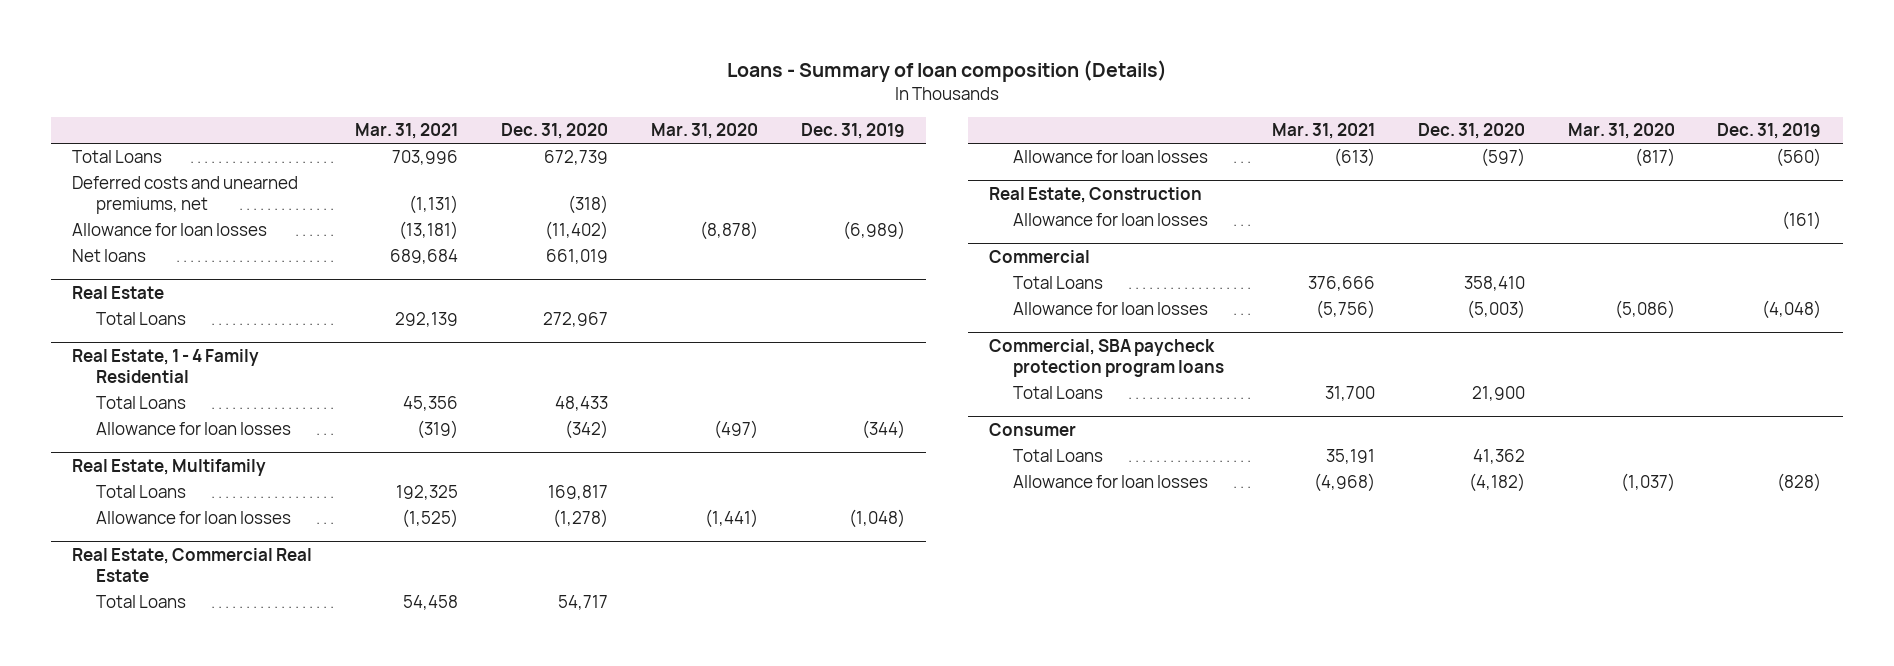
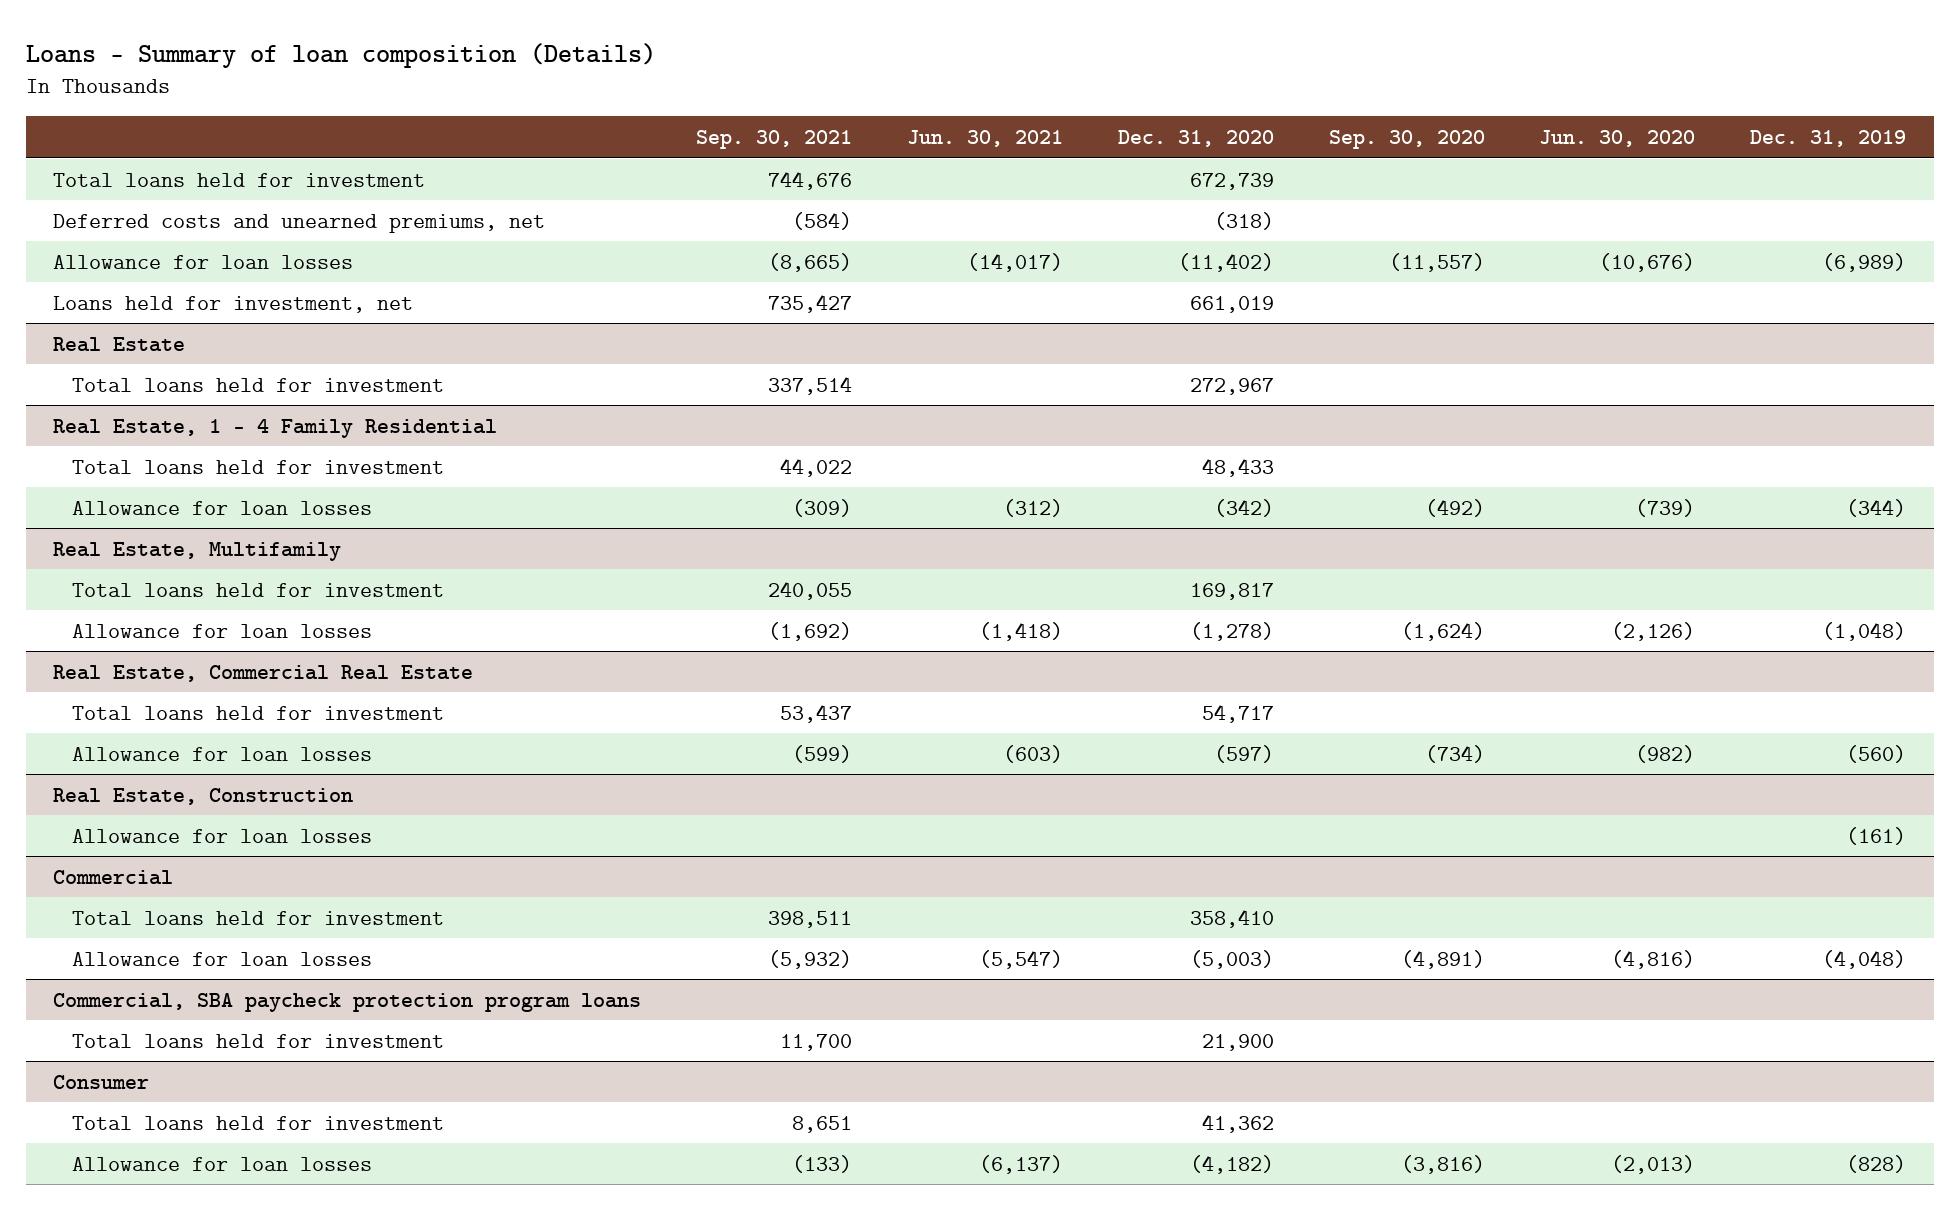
[355,123,459,140] Mar. 31, 2021 -> none
[650,123,758,140] Mar. 31, 2020 -> none
none -> [695,129,852,149] Sep. 30, 2021
none -> [906,129,1063,147] Jun. 30, 2021
none -> [1328,129,1485,149] Sep. 30, 2020
none -> [1539,129,1696,147] Jun. 30, 2020
[72,150,163,164] Total Loans -> [53,172,426,187] Total loans held for investment
[72,249,147,263] Net loans -> [53,295,414,313] Loans held for investment, net
[96,312,187,326] Total Loans -> [72,377,445,392] Total loans held for investment
[96,396,187,410] Total Loans -> [72,459,445,474] Total loans held for investment
[96,485,187,499] Total Loans -> [72,582,445,597] Total loans held for investment
[96,595,187,609] Total Loans -> [72,705,445,720] Total loans held for investment
[1012,276,1103,290] Total Loans -> [72,910,445,925] Total loans held for investment
[1012,386,1103,400] Total Loans -> [72,1033,445,1048] Total loans held for investment
[1012,449,1103,463] Total Loans -> [72,1115,445,1130] Total loans held for investment

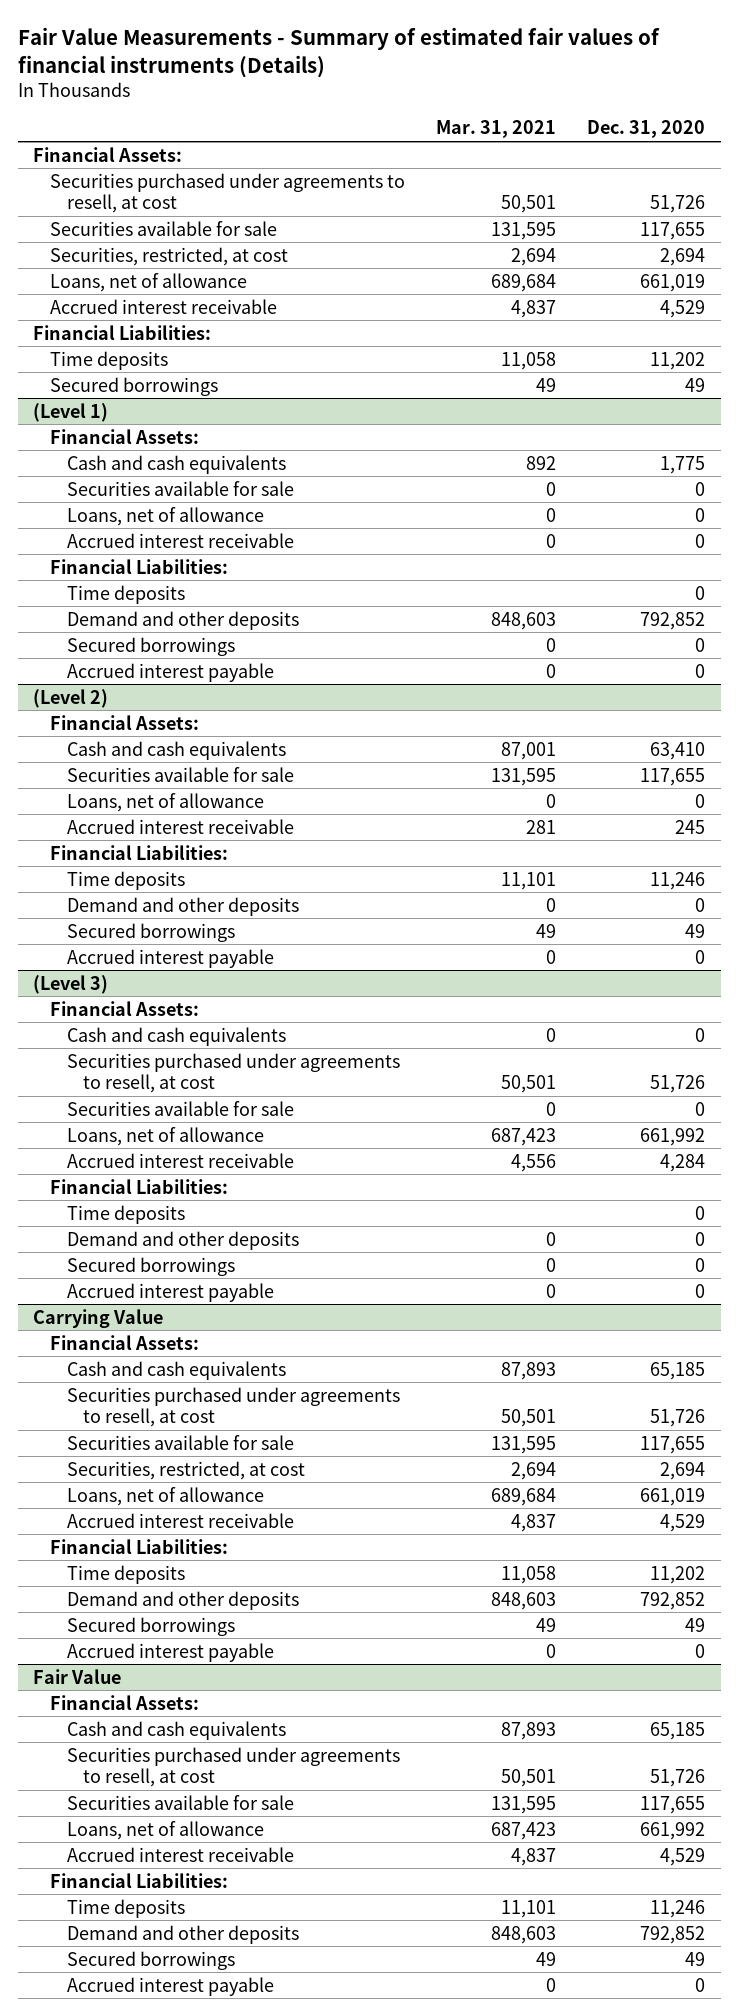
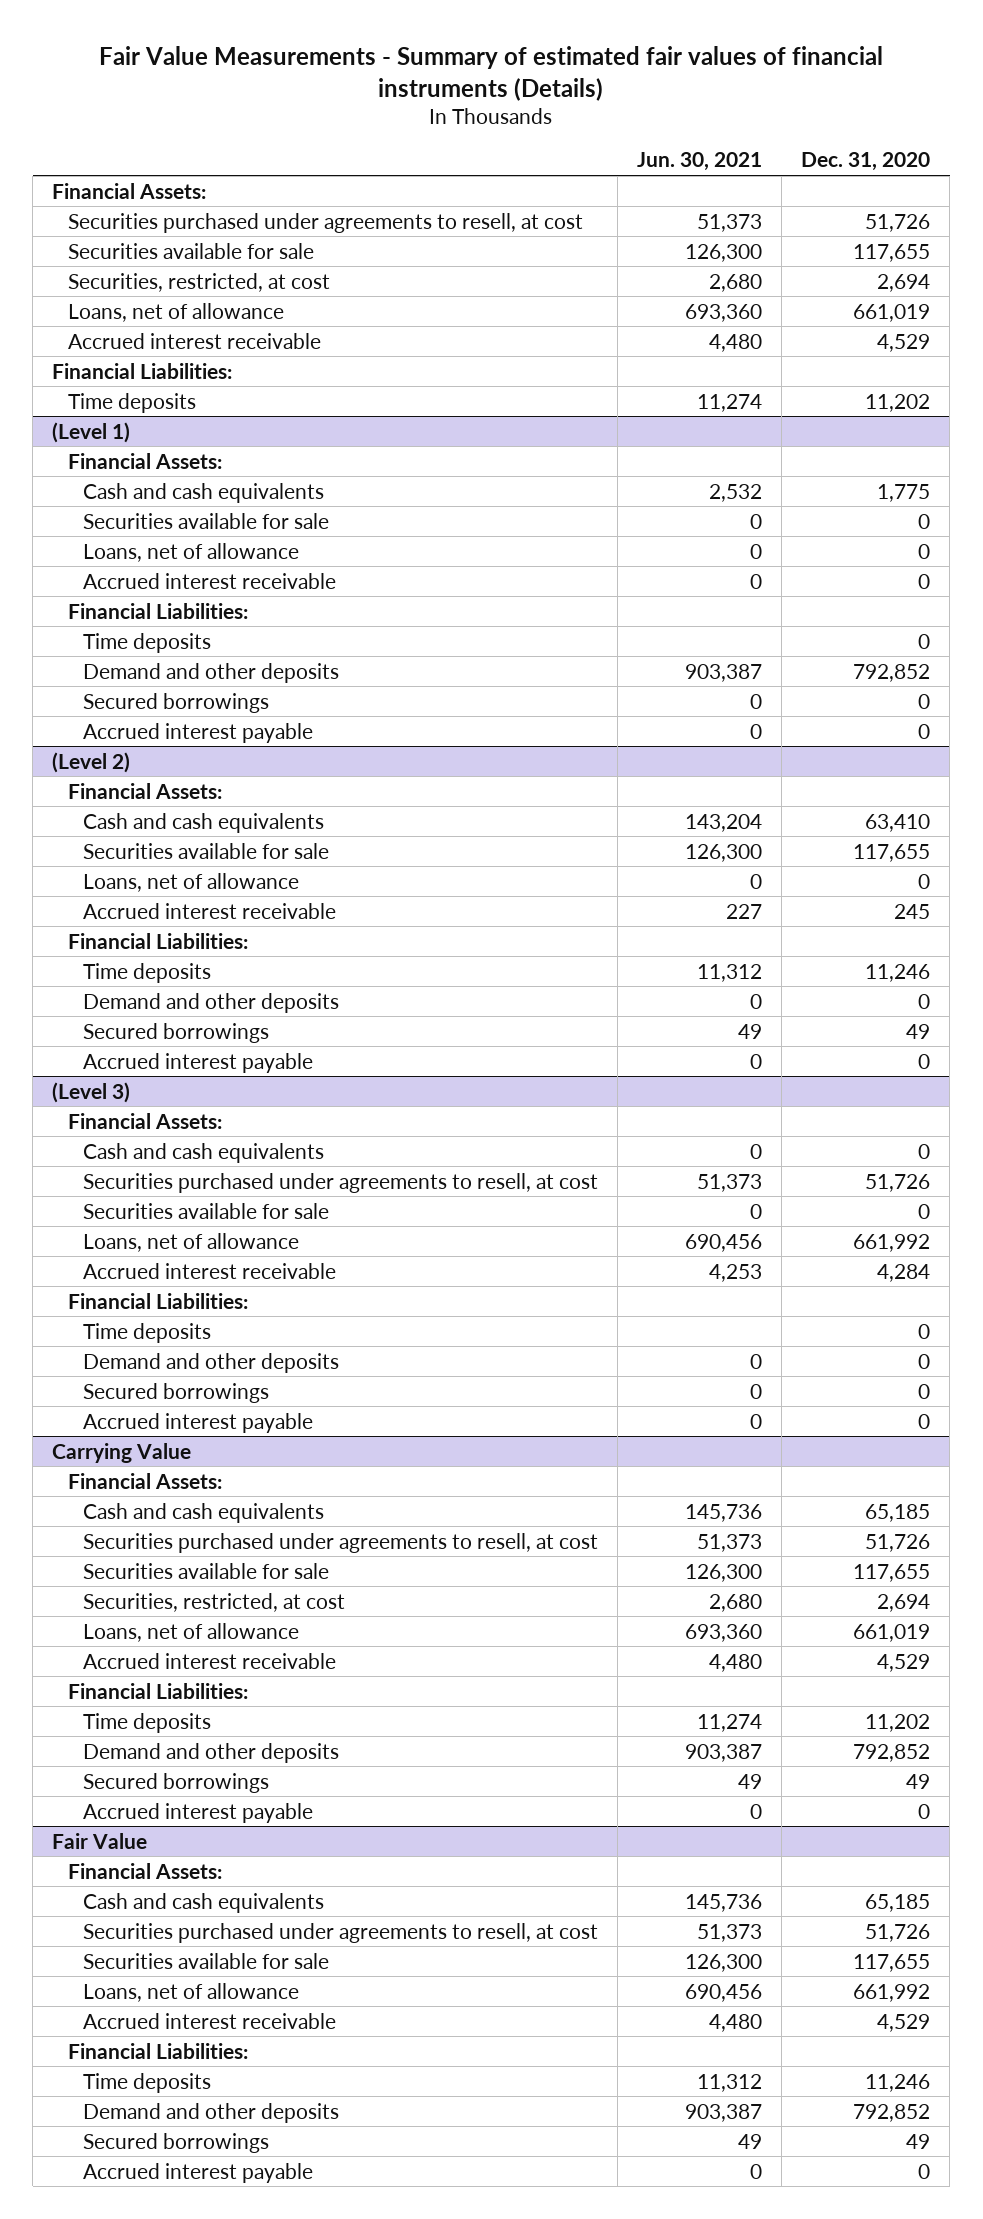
[435,120,556,139] Mar. 31, 2021 -> none
none -> [637,152,763,172] Jun. 30, 2021
[49,376,218,396] Secured borrowings -> none

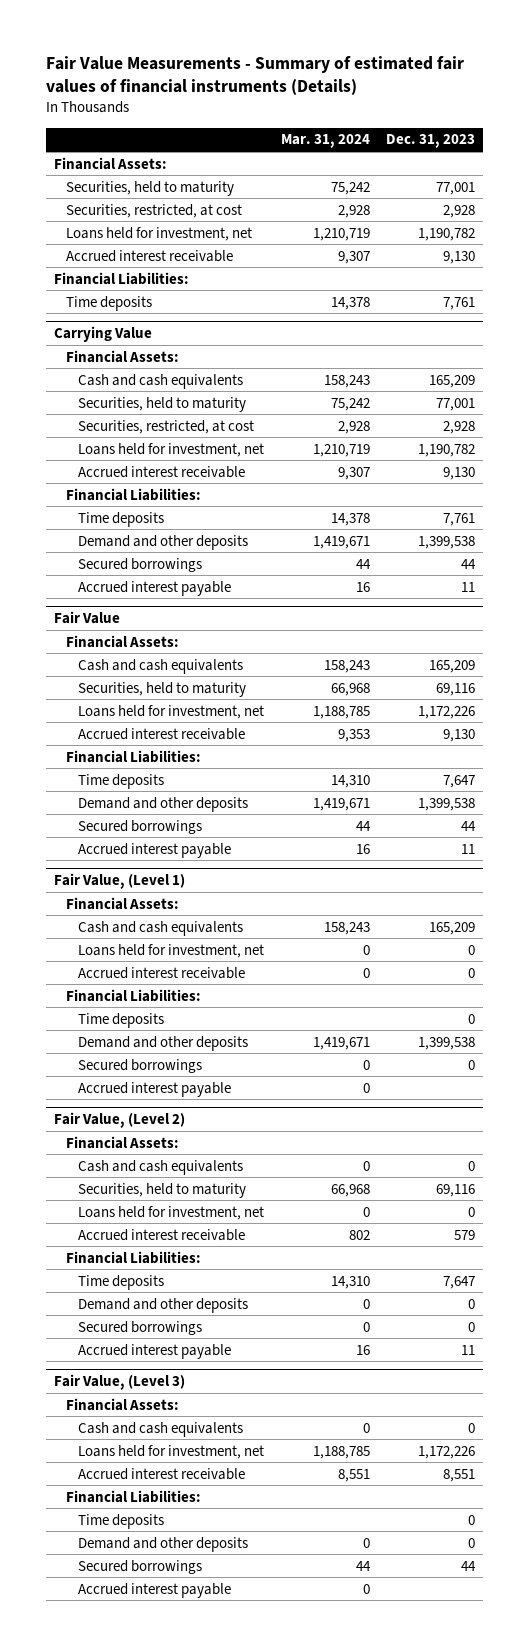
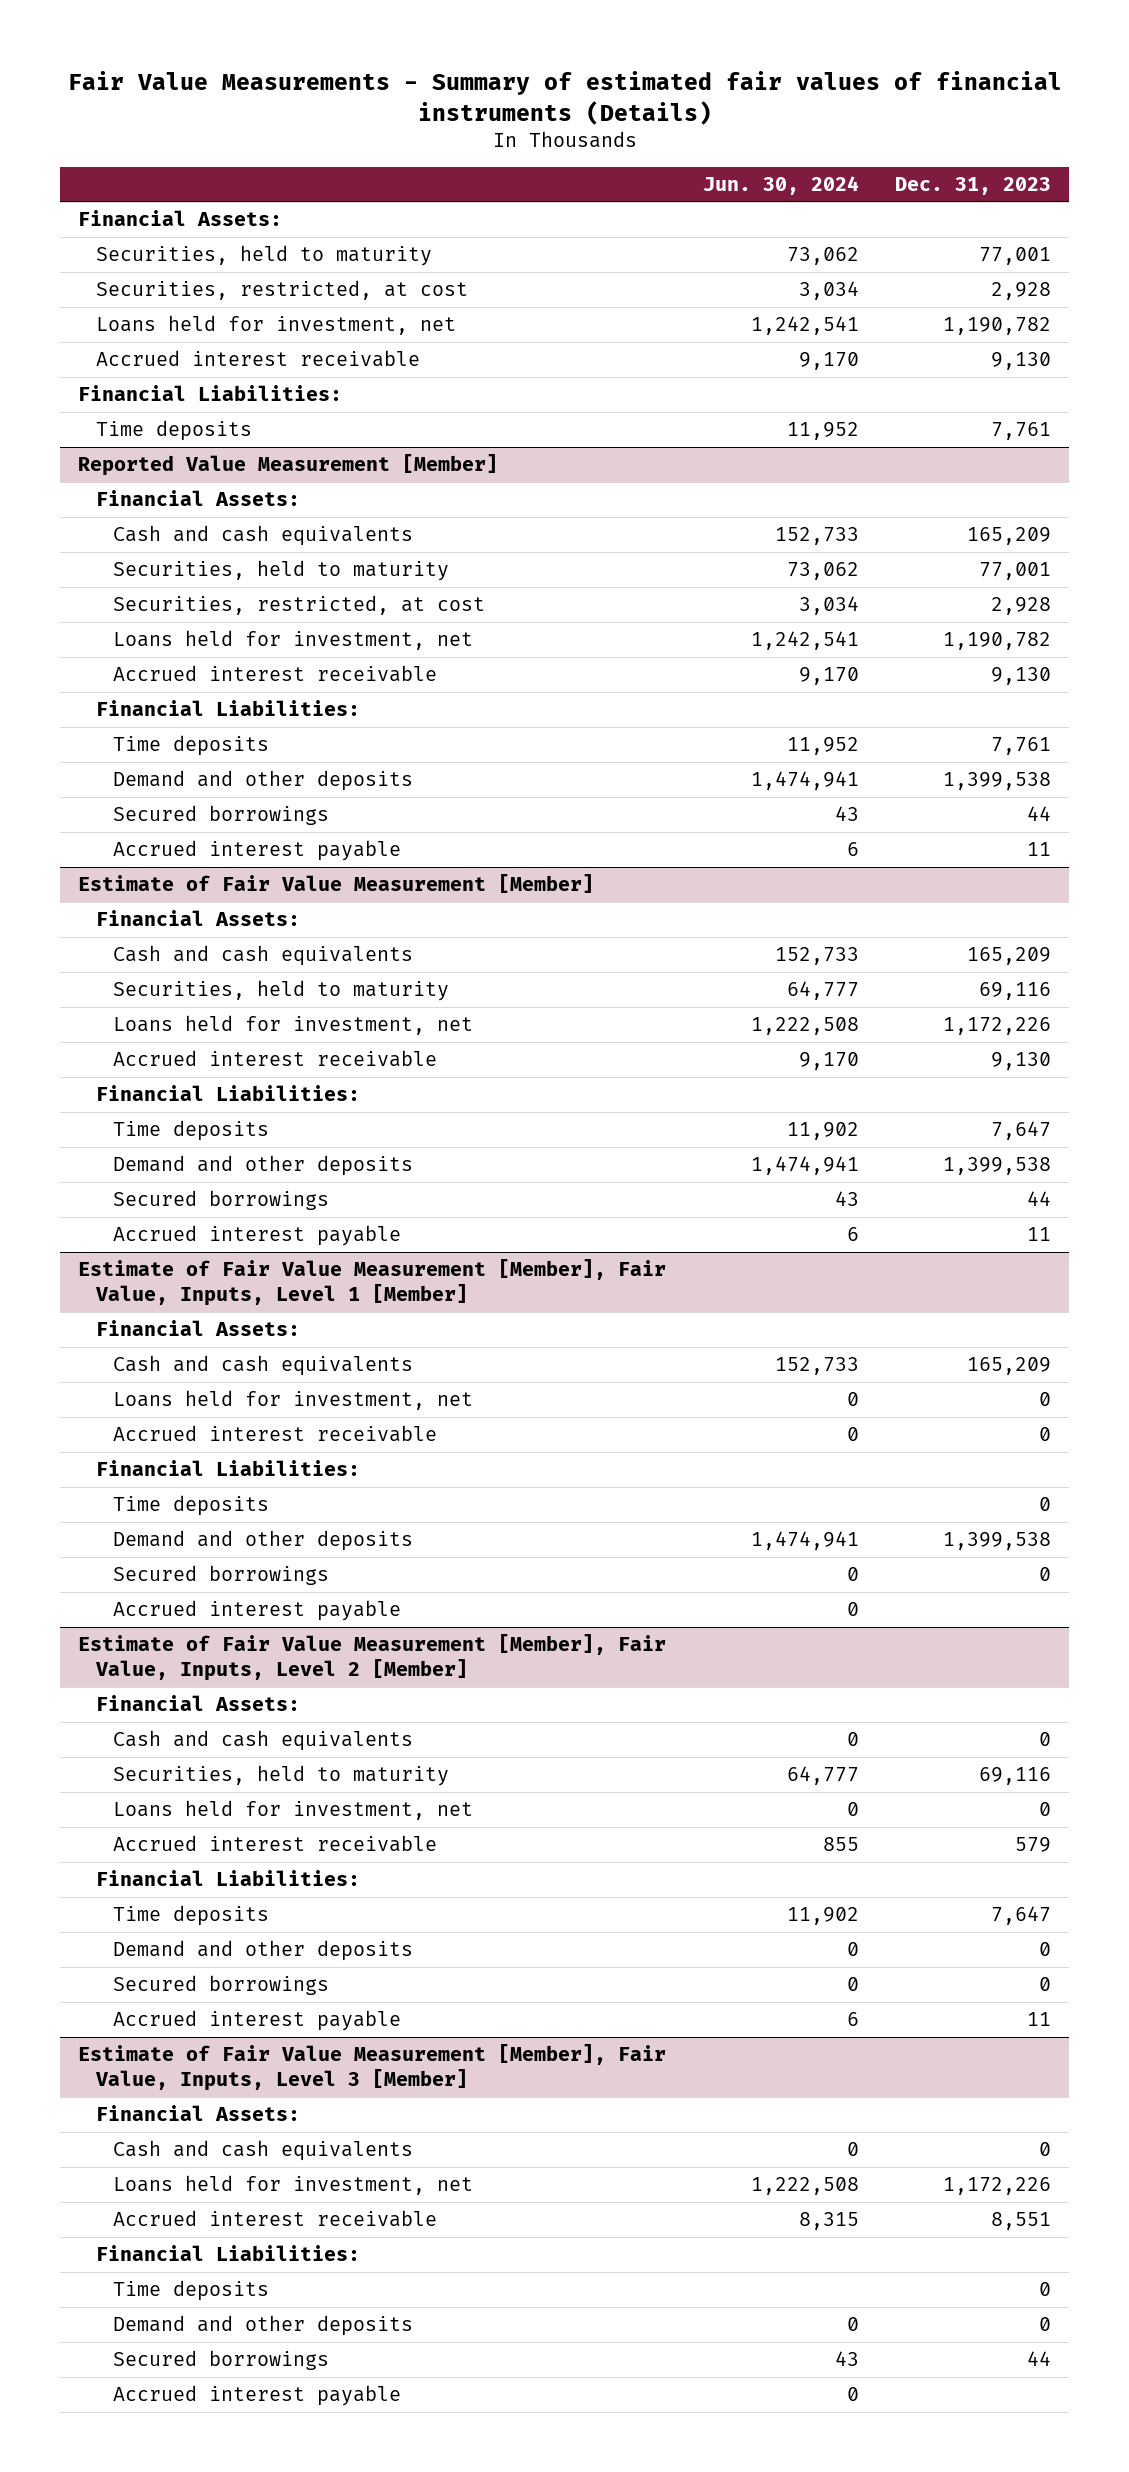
[280,134,370,149] Mar. 31, 2024 -> none
none -> [702,175,859,195] Jun. 30, 2024
[53,326,152,343] Carrying Value -> [78,454,499,477] Reported Value Measurement [Member]
[53,611,120,625] Fair Value -> [78,874,595,894] Estimate of Fair Value Measurement [Member]
[53,873,185,890] Fair Value, (Level 1) -> none
none -> [78,1259,667,1307] Estimate of Fair Value Measurement [Member], Fair Value, Inputs, Level 1 [Member]
[53,1112,185,1129] Fair Value, (Level 2) -> none
none -> [78,1634,667,1682] Estimate of Fair Value Measurement [Member], Fair Value, Inputs, Level 2 [Member]
[53,1374,185,1391] Fair Value, (Level 3) -> none
none -> [78,2044,667,2092] Estimate of Fair Value Measurement [Member], Fair Value, Inputs, Level 3 [Member]

